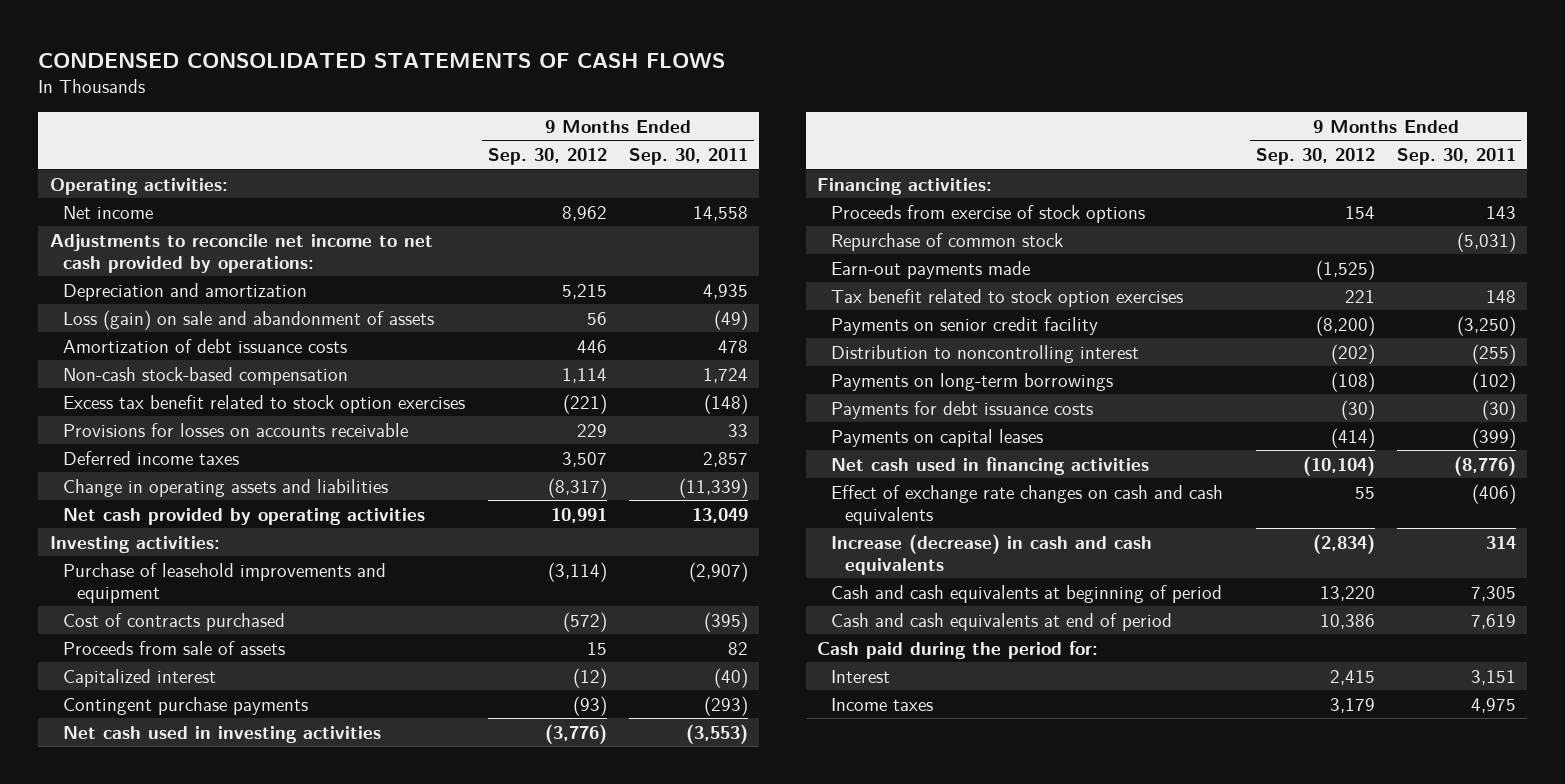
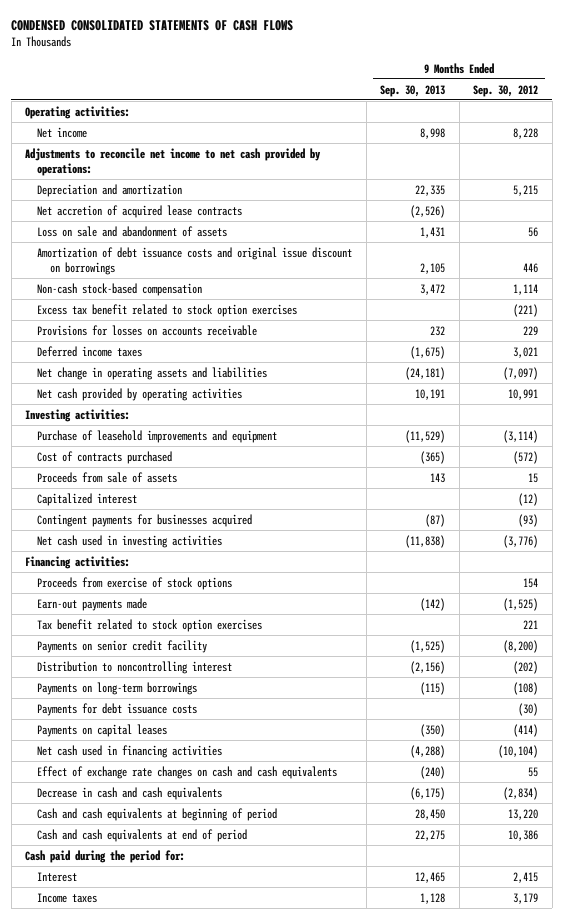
[628,147,748,165] Sep. 30, 2011 -> none
none -> [380,84,446,97] Sep. 30, 2013
[561,205,607,221] 8,962 -> [513,127,539,139] 8,228
none -> [37,204,243,218] Net accretion of acquired lease contracts
[63,309,435,330] Loss (gain) on sale and abandonment of assets -> [37,225,228,237] Loss on sale and abandonment of assets
[63,338,348,353] Amortization of debt issuance costs -> [37,246,353,275] Amortization of debt issuance costs and original issue discount on borrowings
[561,451,607,467] 3,507 -> [513,346,539,358] 3,021
[63,478,389,497] Change in operating assets and liabilities -> [37,366,268,380] Net change in operating assets and liabilities
[547,477,607,498] (8,317) -> [503,366,539,380] (7,097)
[63,696,309,715] Contingent purchase payments -> [37,513,253,527] Contingent payments for businesses acquired
[831,232,1064,251] Repurchase of common stock -> none
[831,533,1153,575] Increase (decrease) in cash and cash equivalents -> [37,786,223,800] Decrease in cash and cash equivalents

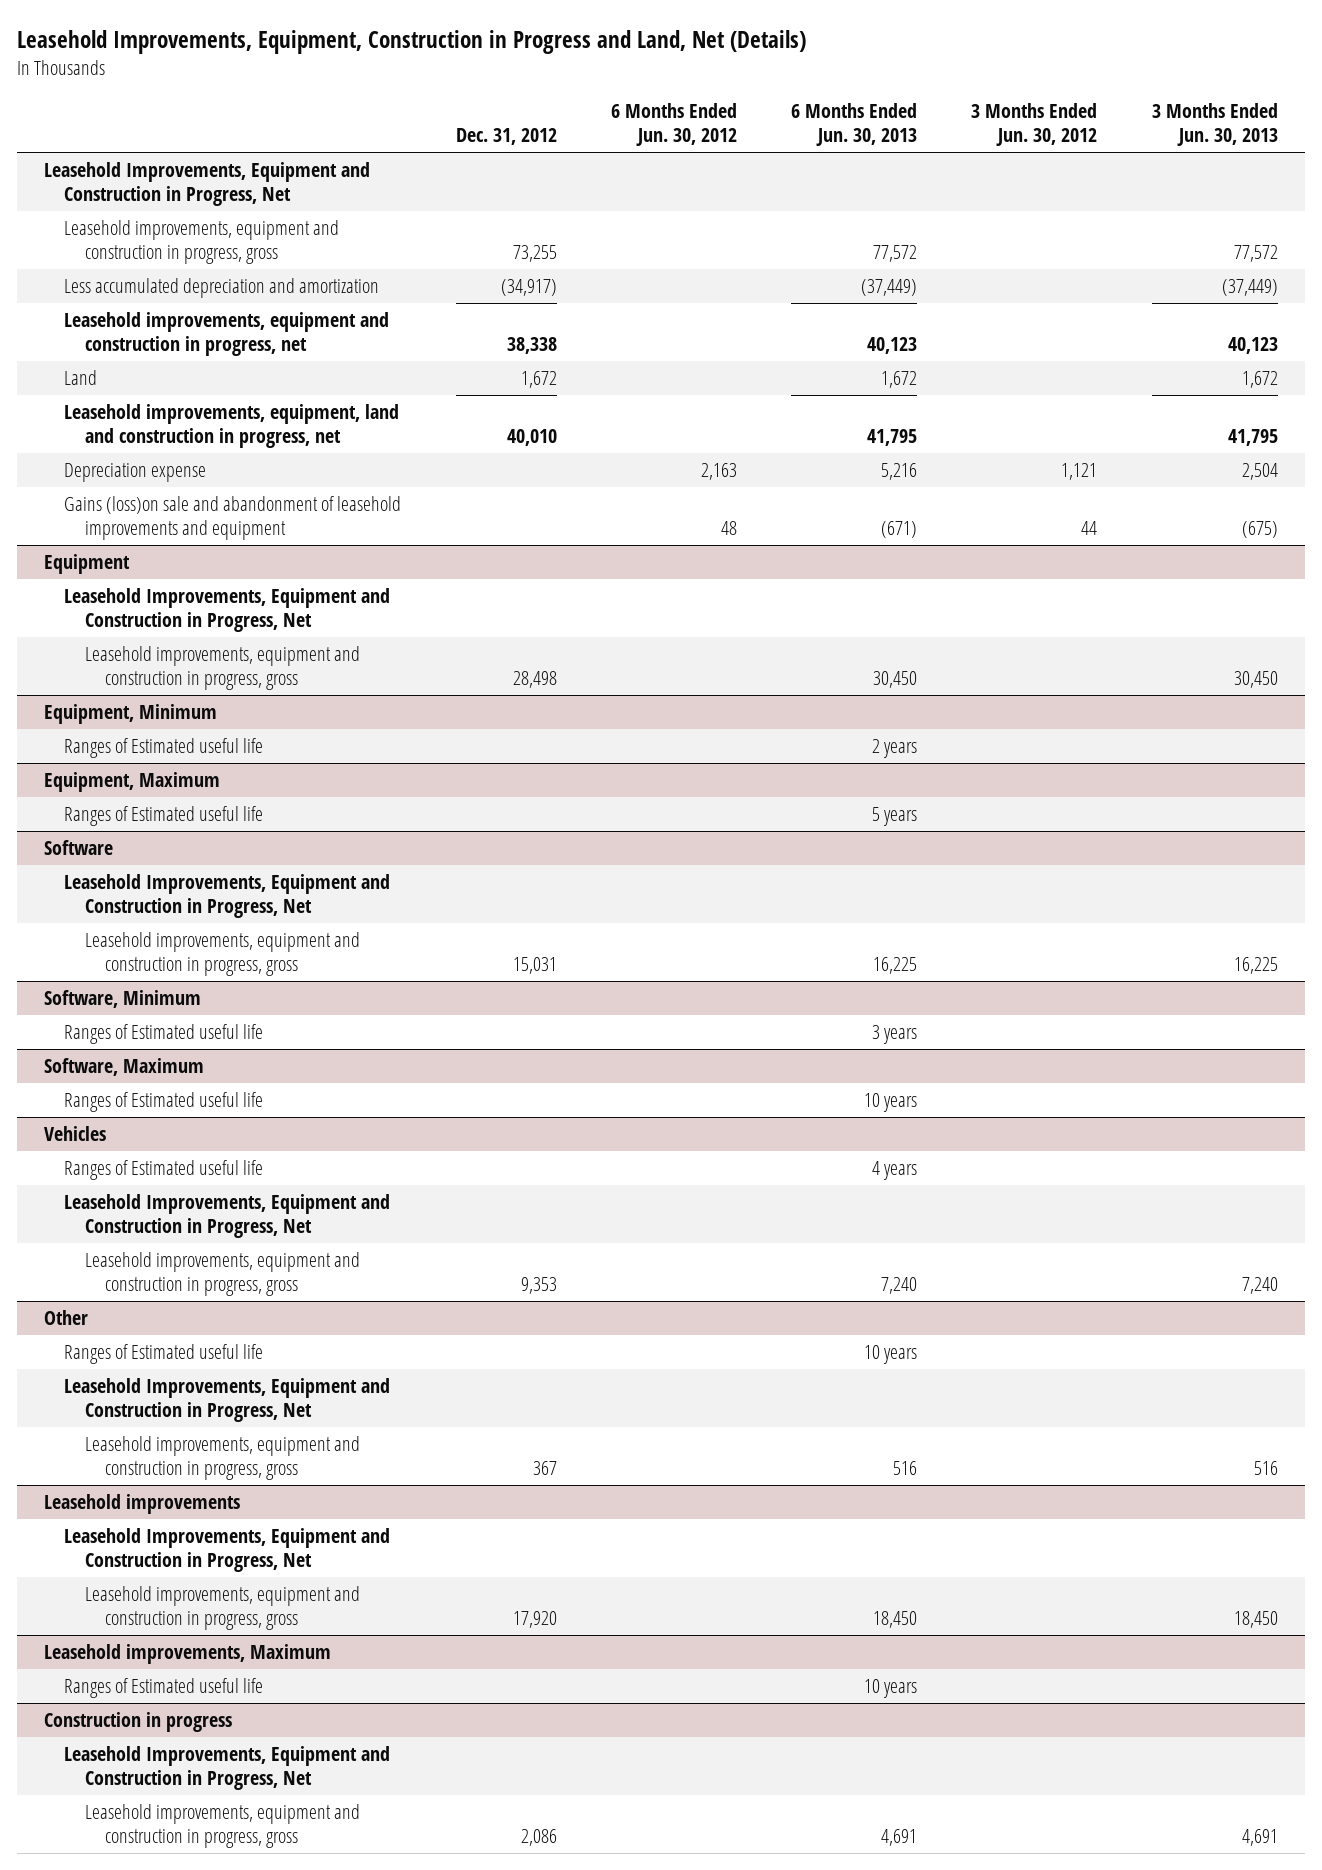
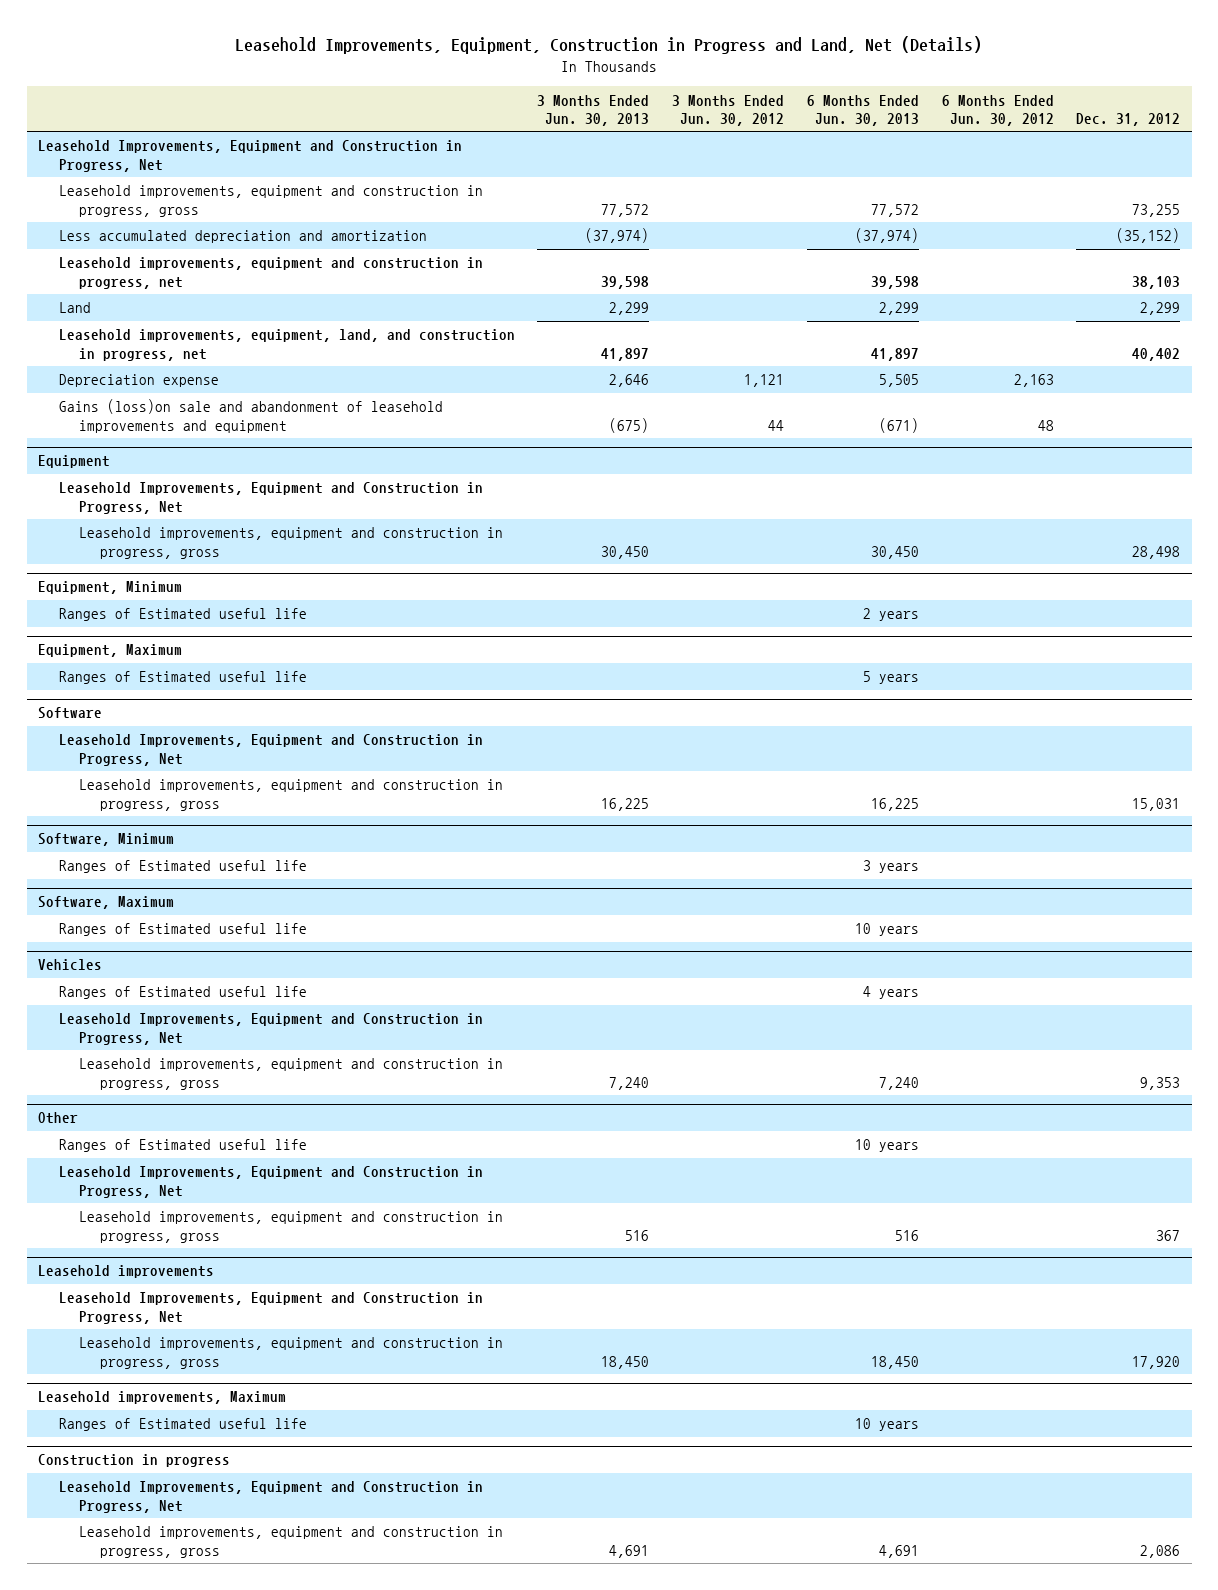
[500,278,557,296] (34,917) -> [1116,228,1181,244] (35,152)
[861,278,918,296] (37,449) -> [854,228,919,244] (37,974)
[1221,278,1278,296] (37,449) -> [585,228,650,244] (37,974)
[506,336,557,354] 38,338 -> [1132,275,1181,289] 38,103
[867,336,918,354] 40,123 -> [870,275,919,289] 39,598
[1227,336,1278,354] 40,123 -> [601,275,650,289] 39,598
[520,370,557,388] 1,672 -> [1140,302,1181,316] 2,299
[881,370,918,388] 1,672 -> [878,302,919,316] 2,299
[1241,370,1278,388] 1,672 -> [609,302,650,316] 2,299
[64,403,400,448] Leasehold improvements, equipment, land and construction in progress, net -> [58,329,515,361] Leasehold improvements, equipment, land, and construction in progress, net
[506,428,557,446] 40,010 -> [1132,347,1181,361] 40,402
[867,428,918,446] 41,795 -> [870,347,919,361] 41,897
[1227,428,1278,446] 41,795 -> [601,347,650,361] 41,897
[881,462,918,480] 5,216 -> [878,374,919,388] 5,505
[1241,462,1278,480] 2,504 -> [609,374,650,388] 2,646

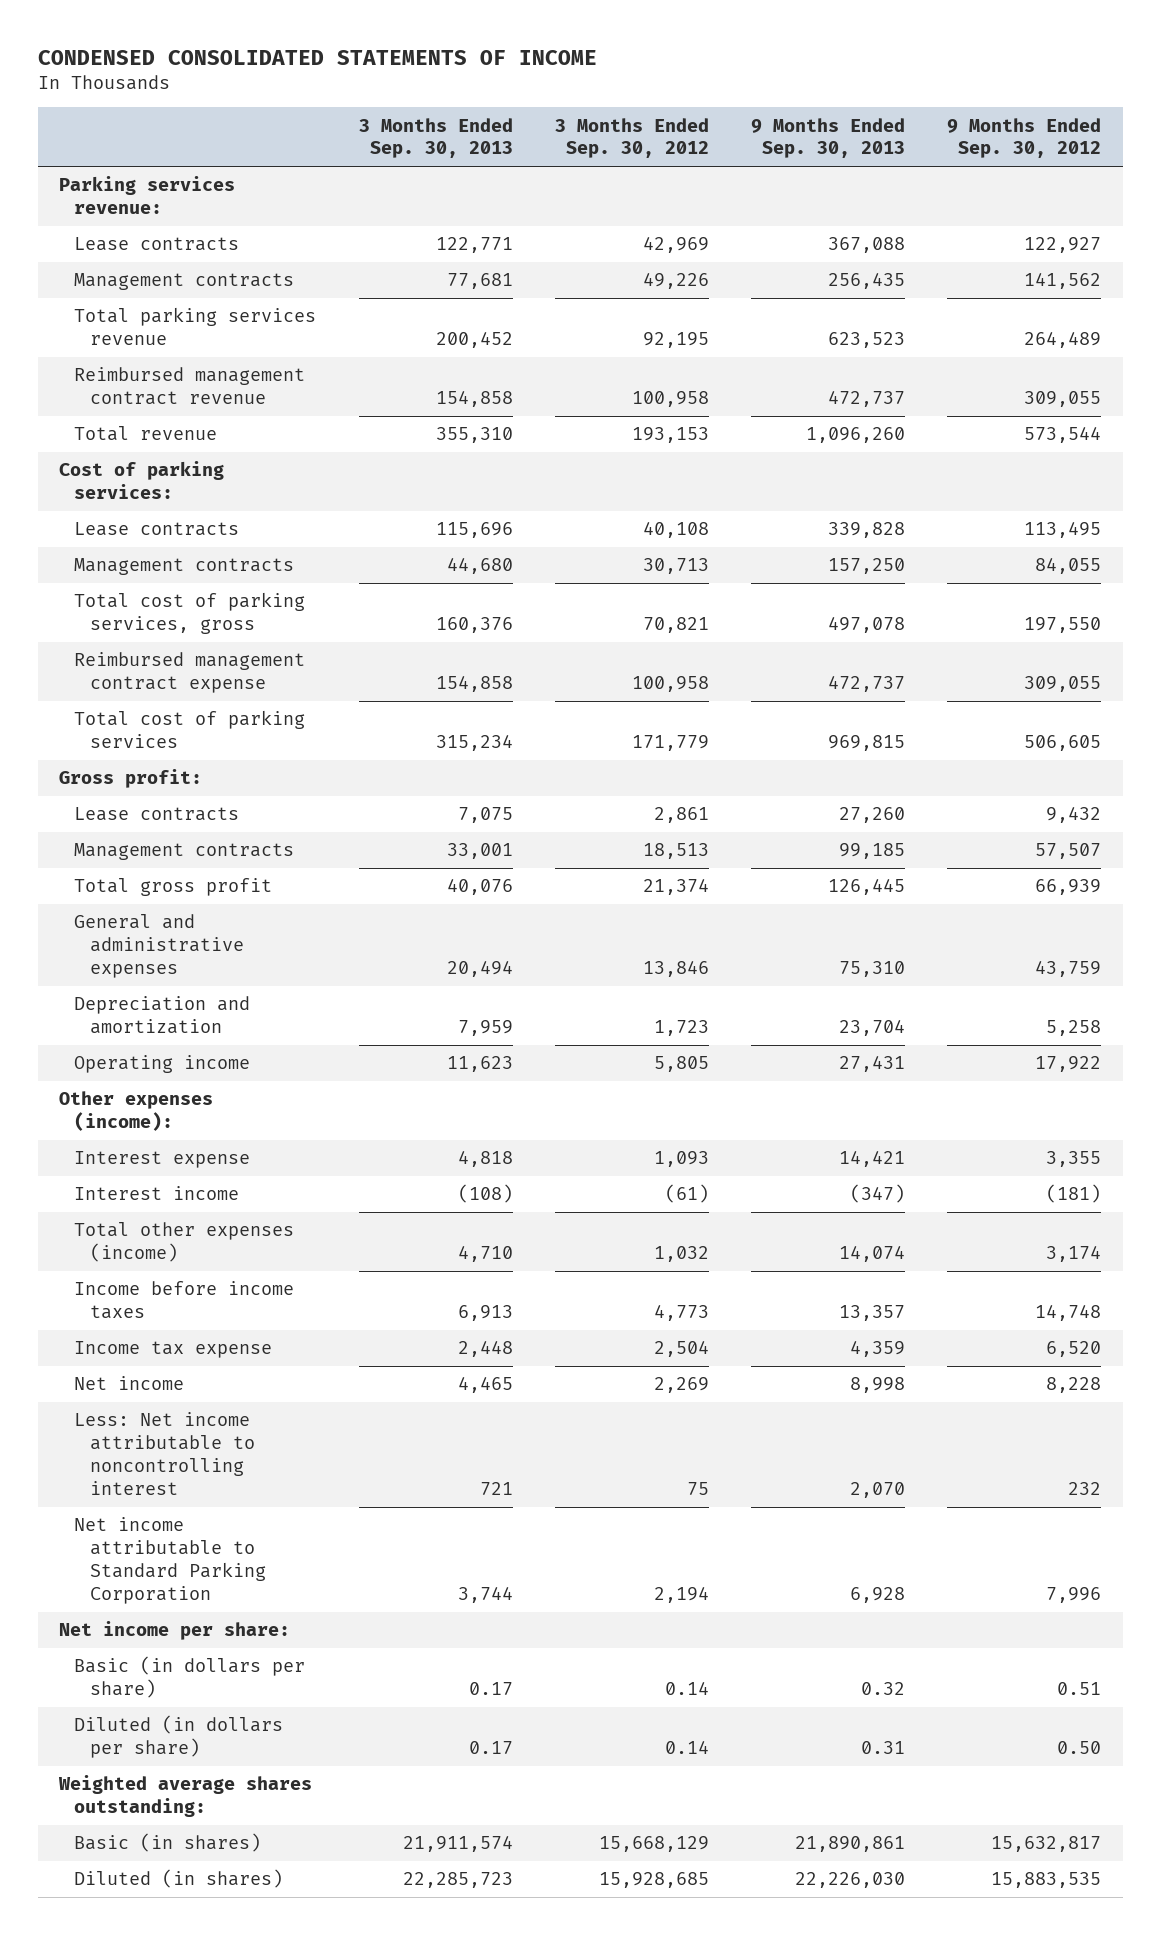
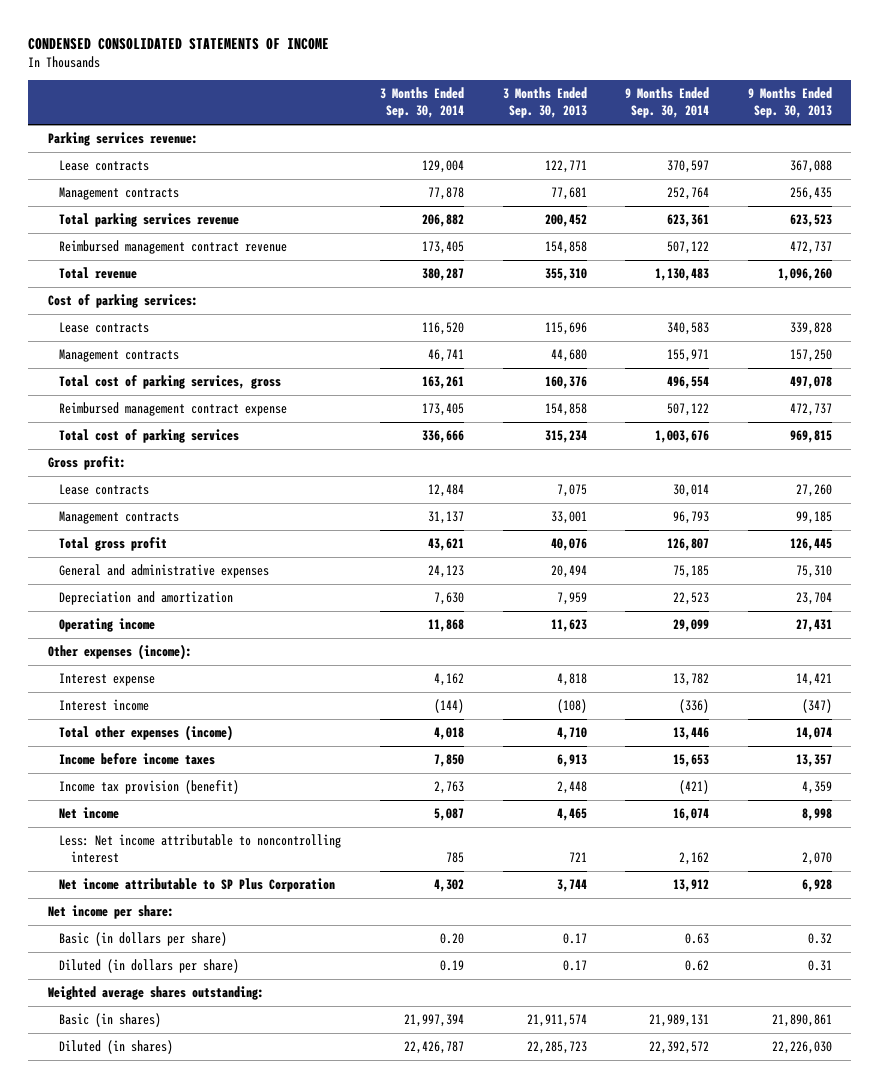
[554,117,709,159] 3 Months Ended Sep. 30, 2012 -> none
[947,117,1102,159] 9 Months Ended Sep. 30, 2012 -> none
none -> [379,87,464,119] 3 Months Ended Sep. 30, 2014
none -> [625,87,710,119] 9 Months Ended Sep. 30, 2014
[74,1341,273,1359] Income tax expense -> [59,780,240,795] Income tax provision (benefit)
[74,1517,266,1604] Net income attributable to Standard Parking Corporation -> [59,878,336,893] Net income attributable to SP Plus Corporation

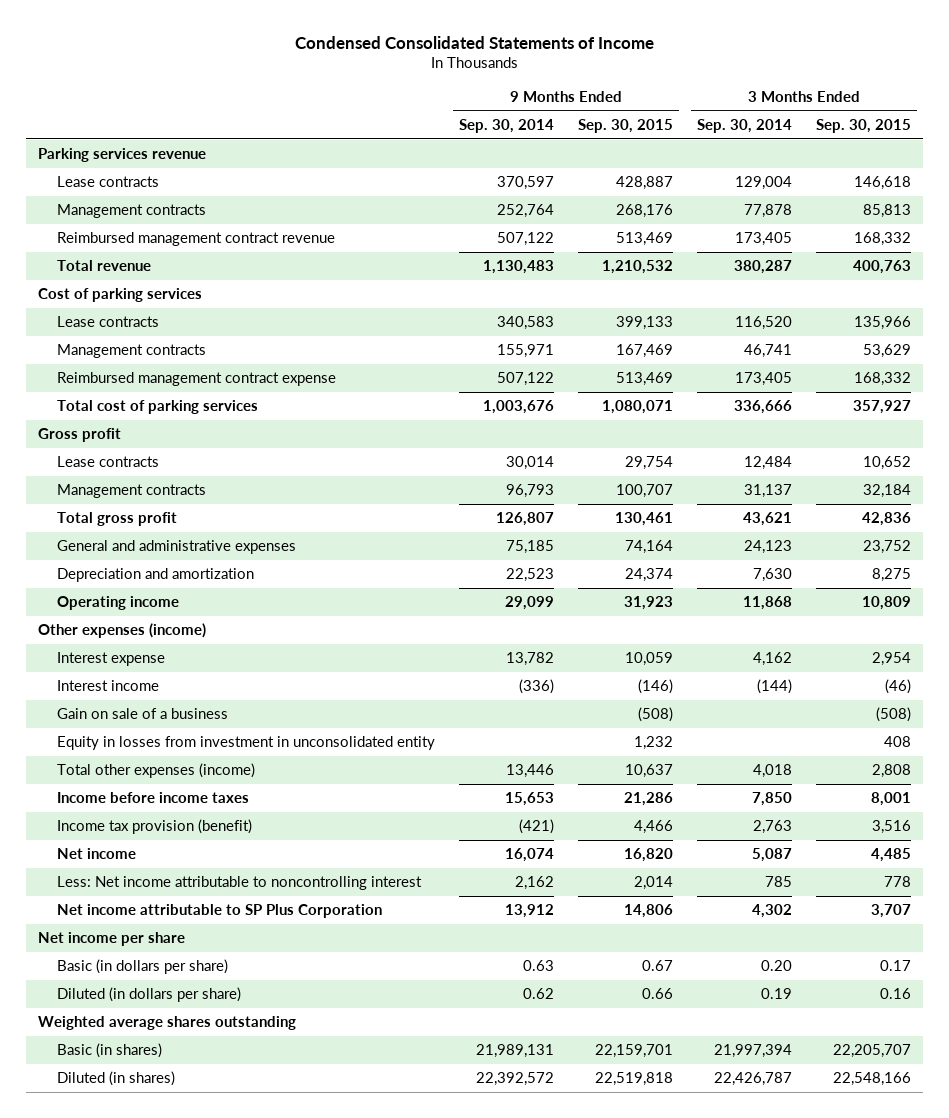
[28,37,330,50] CONDENSED CONSOLIDATED STATEMENTS OF INCOME -> [294,35,654,49] Condensed Consolidated Statements of Income
[502,87,587,119] 3 Months Ended Sep. 30, 2013 -> none
[747,87,832,119] 9 Months Ended Sep. 30, 2013 -> none
none -> [578,118,674,133] Sep. 30, 2015
none -> [816,118,912,133] Sep. 30, 2015
[47,132,198,147] Parking services revenue: -> [38,148,207,163] Parking services revenue
[59,213,240,228] Total parking services revenue -> none
[47,294,198,309] Cost of parking services: -> [38,288,203,303] Cost of parking services
[59,375,282,390] Total cost of parking services, gross -> none
[47,456,126,471] Gross profit: -> [38,428,122,443] Gross profit
[47,644,192,661] Other expenses (income): -> [38,623,207,639] Other expenses (income)
none -> [56,708,228,720] Gain on sale of a business
none -> [56,736,435,751] Equity in losses from investment in unconsolidated entity
[47,905,174,920] Net income per share: -> [38,932,186,947] Net income per share
[47,986,264,1001] Weighted average shares outstanding: -> [38,1016,297,1031] Weighted average shares outstanding

